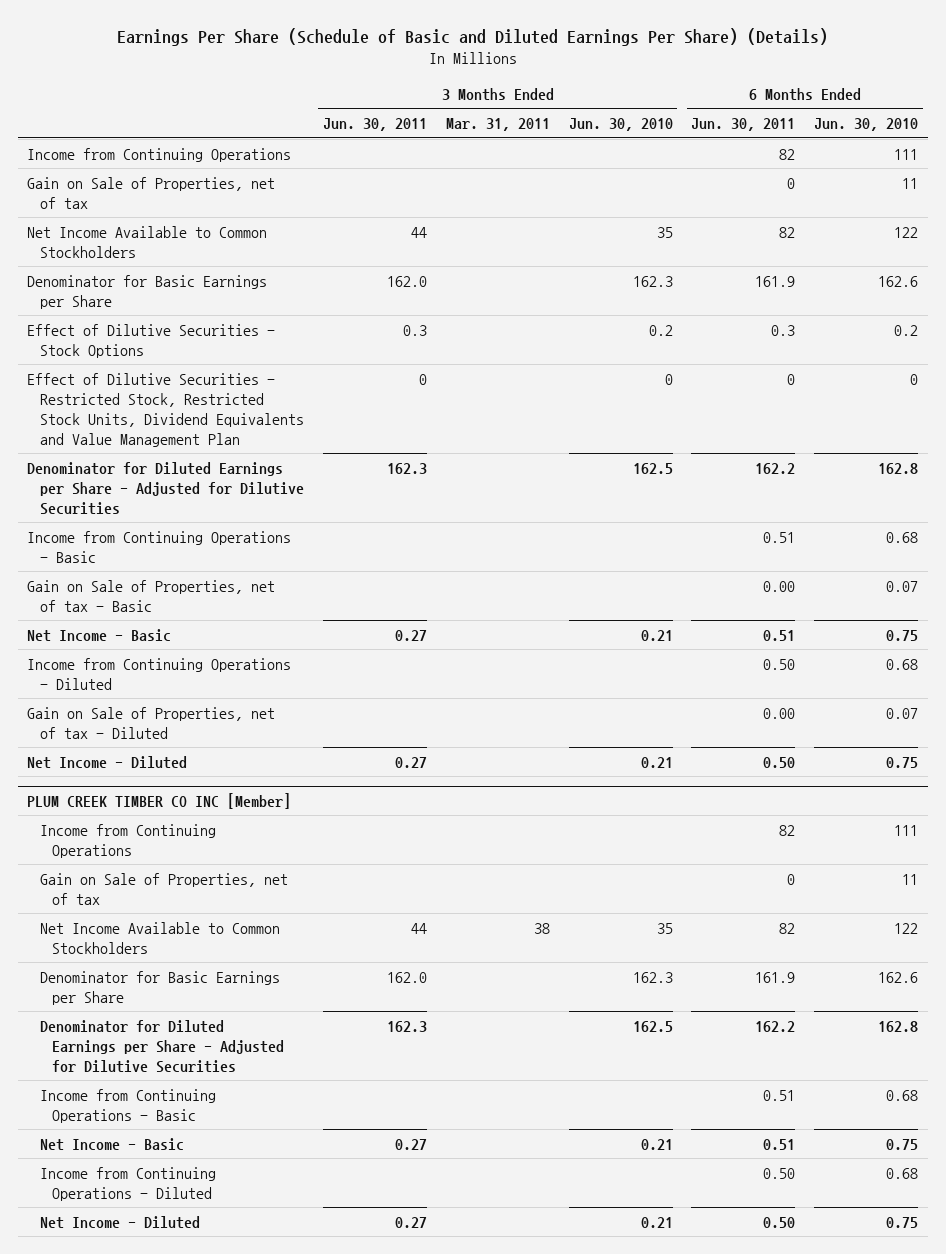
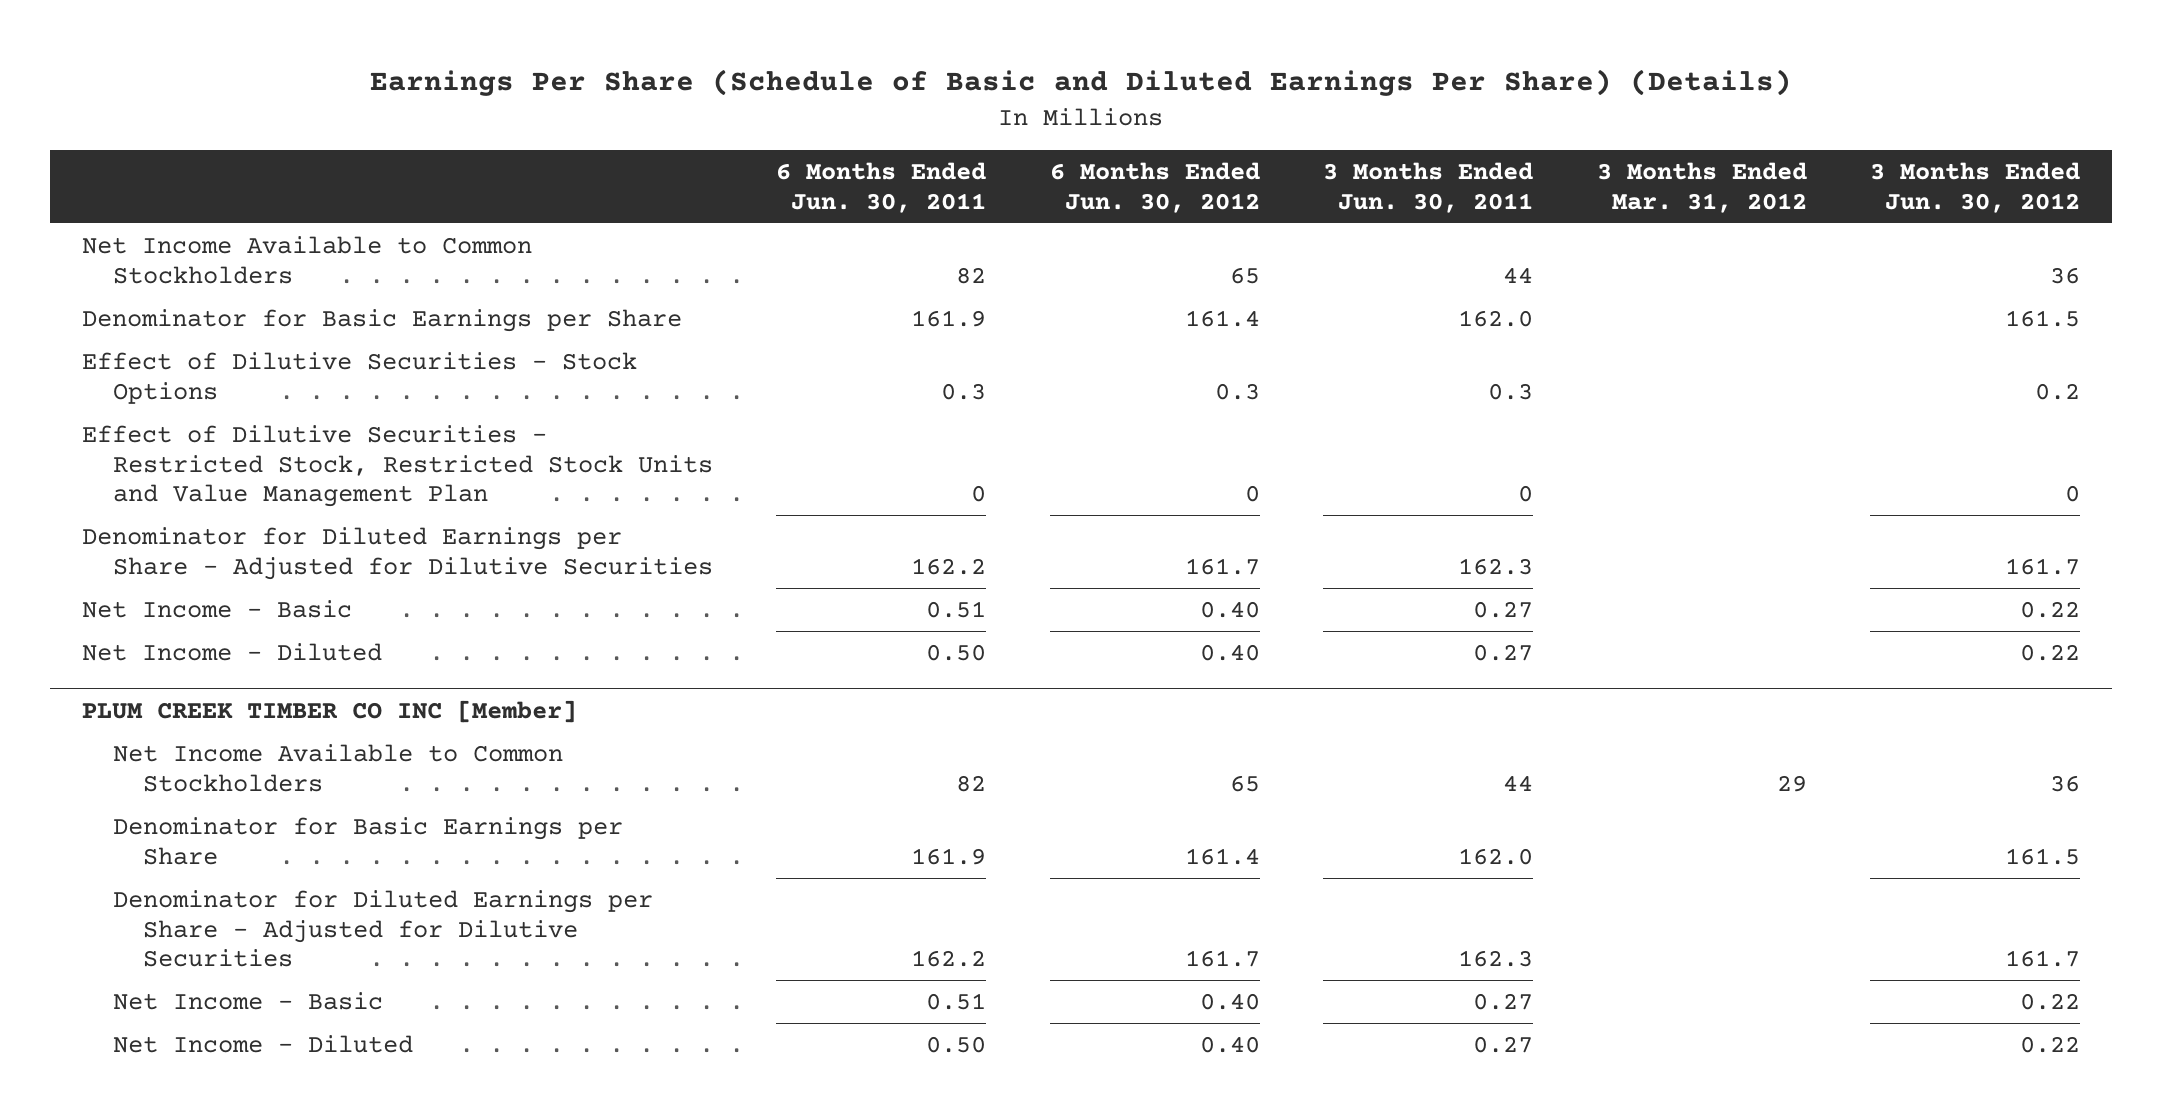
[445,117,550,131] Mar. 31, 2011 -> none
[568,117,673,131] Jun. 30, 2010 -> none
[814,117,919,131] Jun. 30, 2010 -> none
none -> [1049,162,1260,213] 6 Months Ended Jun. 30, 2012
none -> [1596,162,1807,213] 3 Months Ended Mar. 31, 2012
none -> [1870,162,2081,213] 3 Months Ended Jun. 30, 2012
[27,147,292,162] Income from Continuing Operations -> none
[27,176,276,209] Gain on Sale of Properties, net of tax -> none
[27,372,304,447] Effect of Dilutive Securities - Restricted Stock, Restricted Stock Units, Dividend Equivalents and Value Management Plan -> [82,424,713,508] Effect of Dilutive Securities - Restricted Stock, Restricted Stock Units and Value Management Plan
[27,530,292,563] Income from Continuing Operations - Basic -> none
[27,579,276,612] Gain on Sale of Properties, net of tax - Basic -> none
[27,657,292,690] Income from Continuing Operations - Diluted -> none
[27,706,276,739] Gain on Sale of Properties, net of tax - Diluted -> none
[39,823,216,858] Income from Continuing Operations -> none
[39,872,288,905] Gain on Sale of Properties, net of tax -> none
[39,1088,216,1123] Income from Continuing Operations - Basic -> none
[39,1166,216,1201] Income from Continuing Operations - Diluted -> none

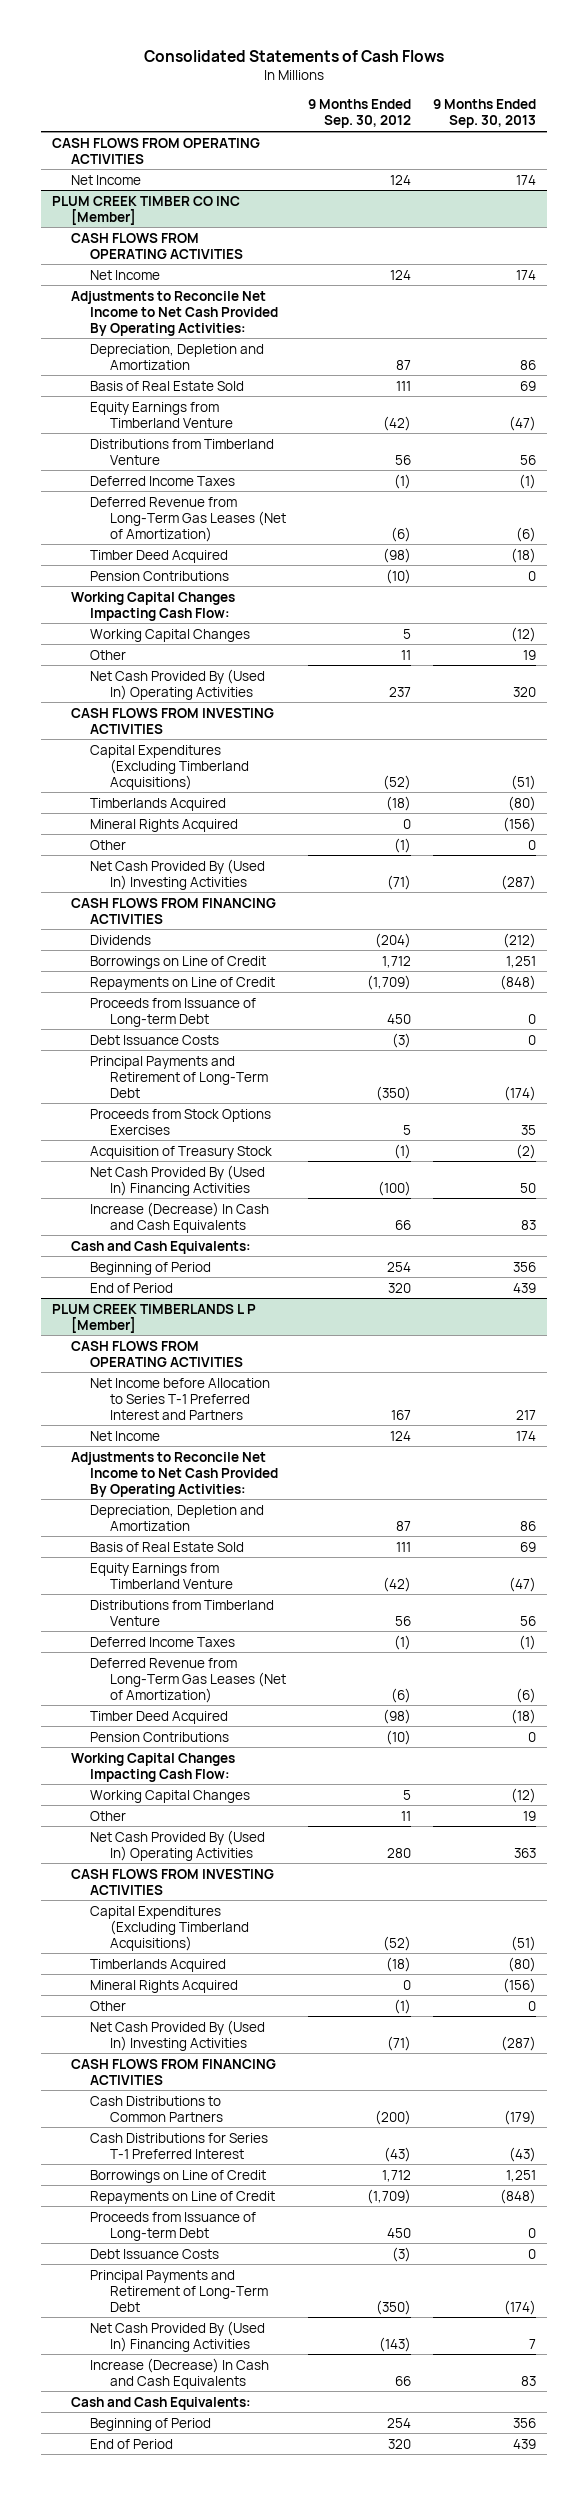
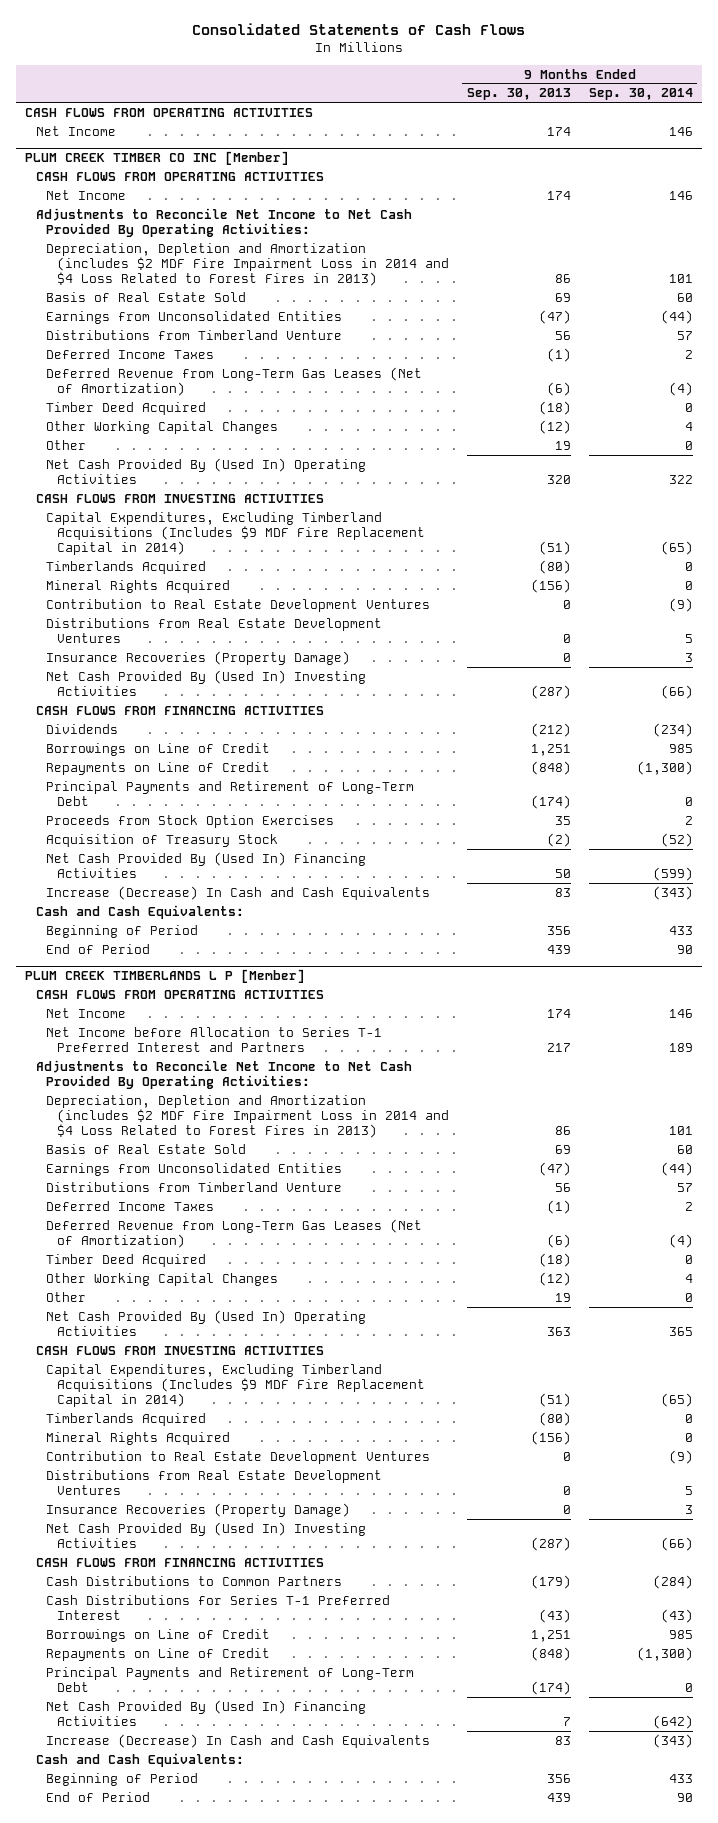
[307,99,411,129] 9 Months Ended Sep. 30, 2012 -> none
none -> [588,88,693,101] Sep. 30, 2014
[90,343,265,370] Depreciation, Depletion and Amortization -> [46,242,450,286] Depreciation, Depletion and Amortization (includes $2 MDF Fire Impairment Loss in 2014 and $4 Loss Related to Forest Fires in 2013)
[90,401,233,428] Equity Earnings from Timberland Venture -> [46,310,343,324] Earnings from Unconsolidated Entities
[90,570,230,581] Pension Contributions -> none
[71,591,236,621] Working Capital Changes Impacting Cash Flow: -> none
[90,628,251,642] Working Capital Changes -> [46,420,279,434] Other Working Capital Changes
[90,744,249,790] Capital Expenditures (Excluding Timberland Acquisitions) -> [46,511,426,555] Capital Expenditures, Excluding Timberland Acquisitions (Includes $9 MDF Fire Replacement Capital in 2014)
[90,839,127,850] Other -> none
none -> [46,598,431,612] Contribution to Real Estate Development Ventures
none -> [46,617,383,643] Distributions from Real Estate Development Ventures
none -> [46,650,351,665] Insurance Recoveries (Property Damage)
[90,997,257,1027] Proceeds from Issuance of Long-term Debt -> none
[90,1034,220,1045] Debt Issuance Costs -> none
[90,1108,272,1135] Proceeds from Stock Options Exercises -> [46,814,335,828] Proceeds from Stock Option Exercises
[90,1377,271,1420] Net Income before Allocation to Series T-1 Preferred Interest and Partners -> [46,1026,383,1052] Net Income before Allocation to Series T-1 Preferred Interest and Partners
[90,1504,265,1531] Depreciation, Depletion and Amortization -> [46,1094,450,1138] Depreciation, Depletion and Amortization (includes $2 MDF Fire Impairment Loss in 2014 and $4 Loss Related to Forest Fires in 2013)
[90,1562,233,1589] Equity Earnings from Timberland Venture -> [46,1162,343,1176] Earnings from Unconsolidated Entities
[90,1731,230,1742] Pension Contributions -> none
[71,1752,236,1782] Working Capital Changes Impacting Cash Flow: -> none
[90,1789,251,1803] Working Capital Changes -> [46,1272,279,1286] Other Working Capital Changes
[90,1905,249,1951] Capital Expenditures (Excluding Timberland Acquisitions) -> [46,1363,426,1407] Capital Expenditures, Excluding Timberland Acquisitions (Includes $9 MDF Fire Replacement Capital in 2014)
[90,2000,127,2011] Other -> none
none -> [46,1450,431,1464] Contribution to Real Estate Development Ventures
none -> [46,1469,383,1495] Distributions from Real Estate Development Ventures
none -> [46,1502,351,1517] Insurance Recoveries (Property Damage)
[90,2211,257,2241] Proceeds from Issuance of Long-term Debt -> none
[90,2248,220,2259] Debt Issuance Costs -> none

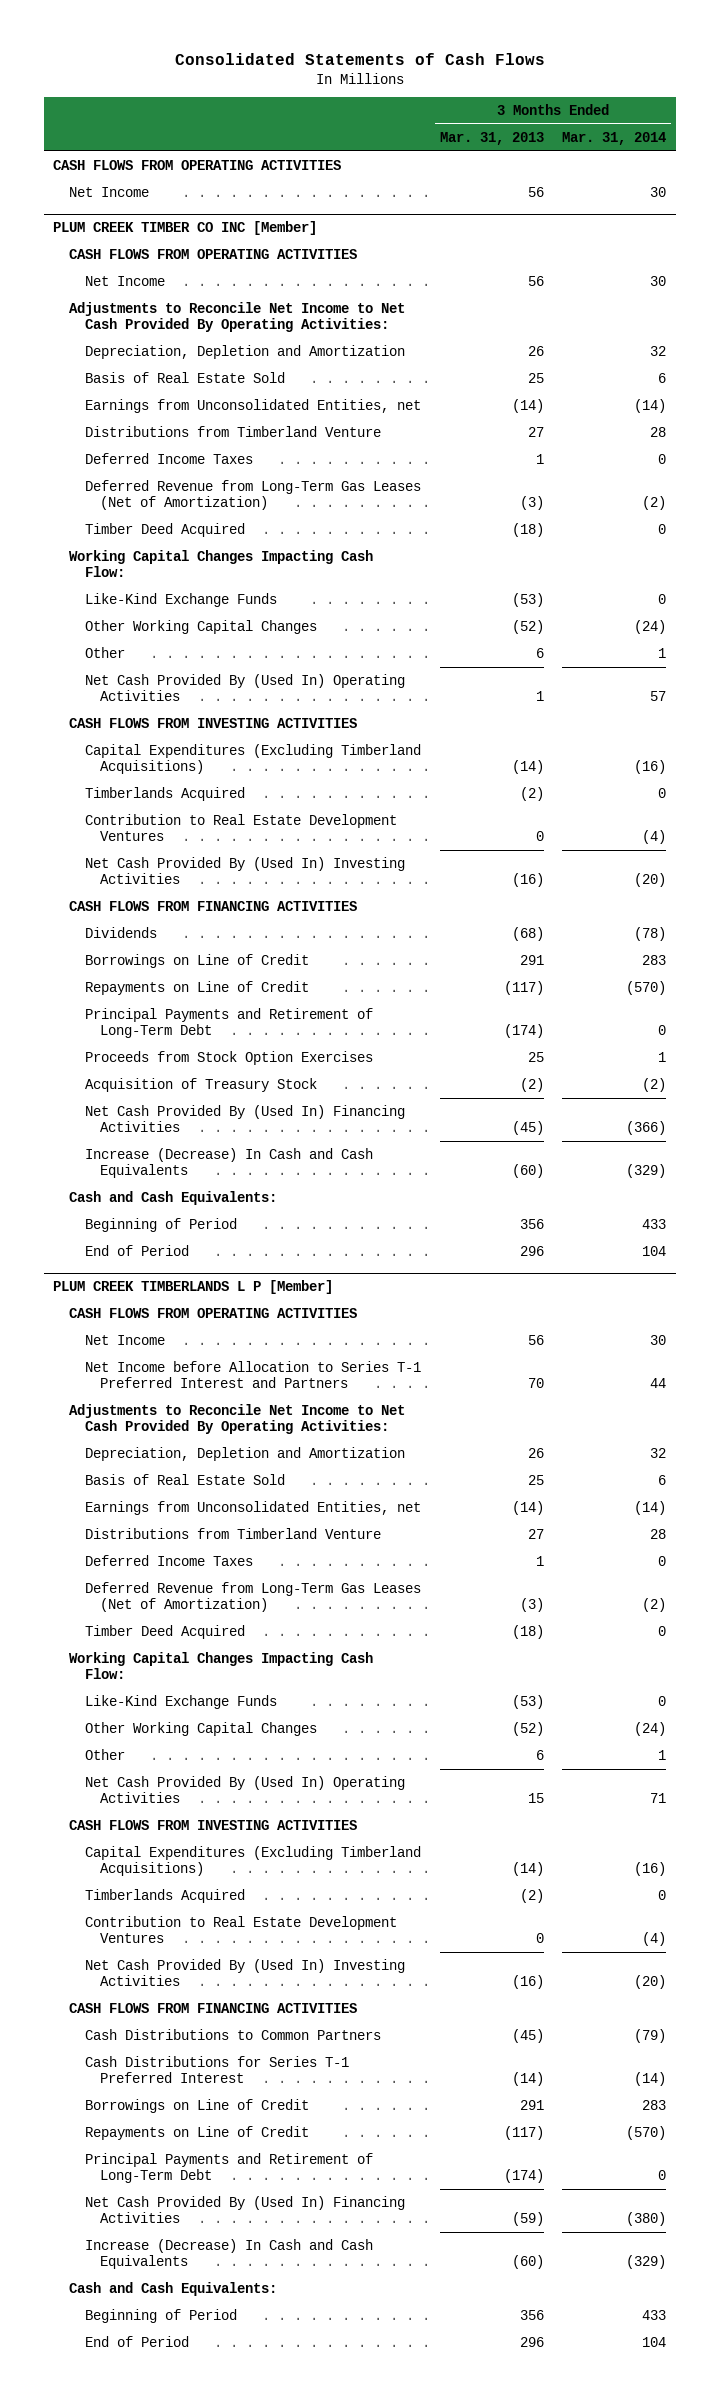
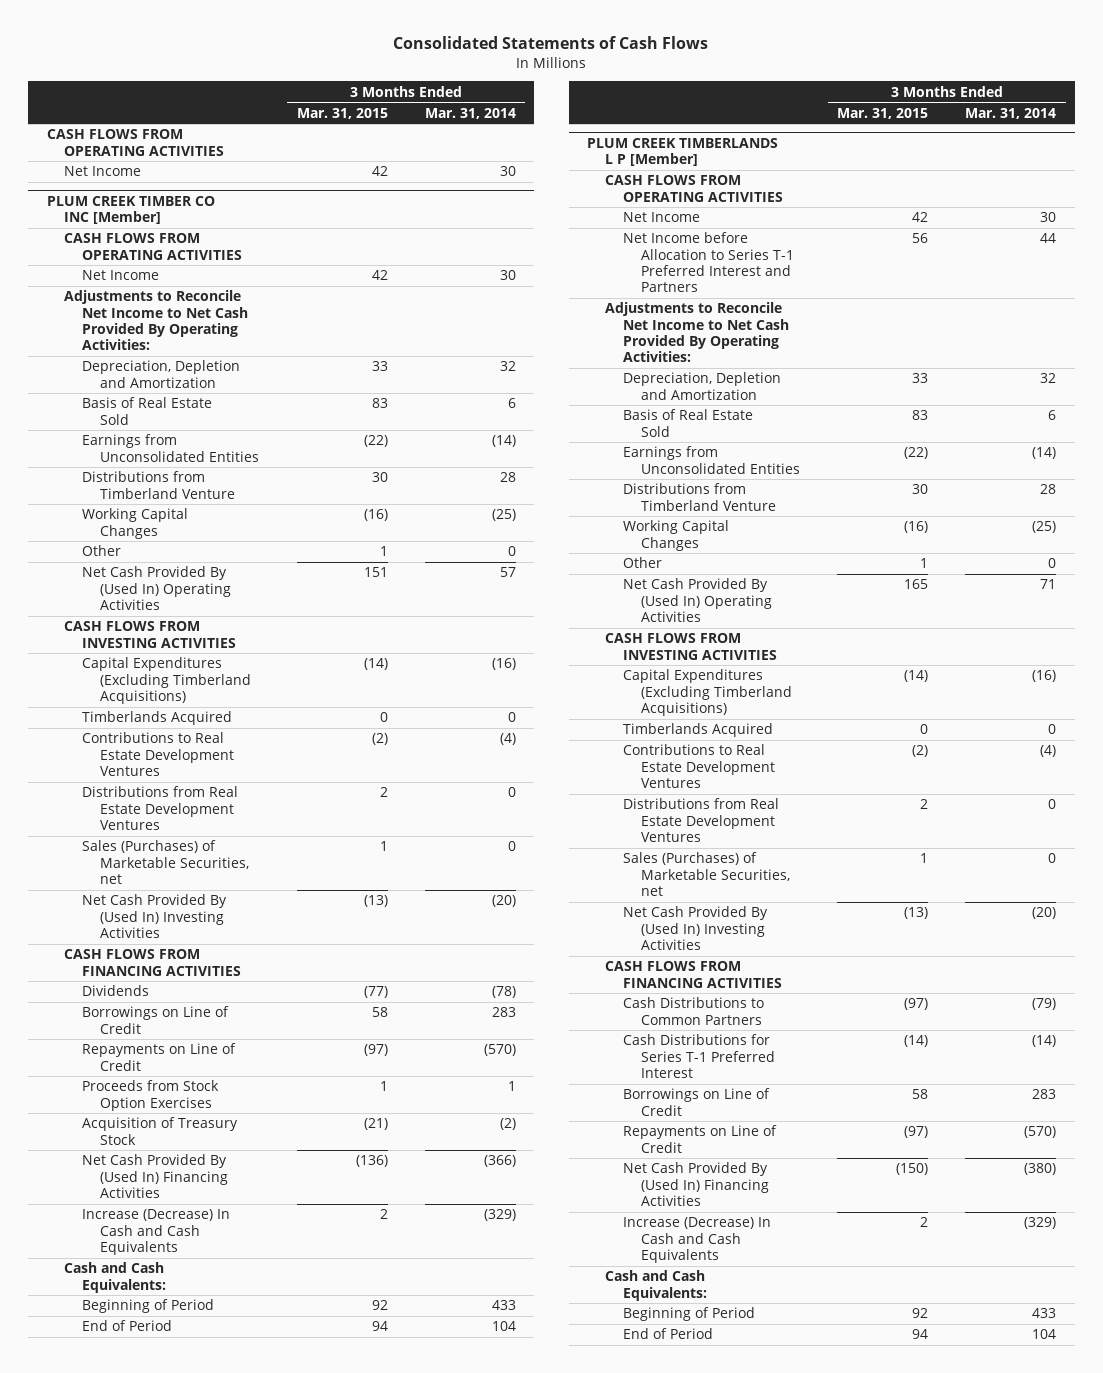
[439,131,544,145] Mar. 31, 2013 -> none
none -> [296,107,388,119] Mar. 31, 2015
[84,398,421,413] Earnings from Unconsolidated Entities, net -> [82,434,260,462] Earnings from Unconsolidated Entities
[84,452,253,464] Deferred Income Taxes -> none
[84,479,421,511] Deferred Revenue from Long-Term Gas Leases (Net of Amortization) -> none
[84,522,245,537] Timber Deed Acquired -> none
[68,549,373,578] Working Capital Changes Impacting Cash Flow: -> none
[84,592,277,607] Like-Kind Exchange Funds -> none
[84,619,317,634] Other Working Capital Changes -> [82,508,189,539] Working Capital Changes
[634,619,667,634] (24) -> [491,509,516,522] (25)
[658,647,667,658] 1 -> [507,546,516,557] 0
[84,813,397,842] Contribution to Real Estate Development Ventures -> [82,732,235,777] Contributions to Real Estate Development Ventures
none -> [82,786,239,831] Distributions from Real Estate Development Ventures
none -> [82,840,250,885] Sales (Purchases) of Marketable Securities, net
[84,1007,373,1039] Principal Payments and Retirement of Long-Term Debt -> none
[84,1500,421,1515] Earnings from Unconsolidated Entities, net -> [623,446,800,474] Earnings from Unconsolidated Entities
[84,1554,253,1566] Deferred Income Taxes -> none
[84,1581,421,1613] Deferred Revenue from Long-Term Gas Leases (Net of Amortization) -> none
[84,1624,245,1639] Timber Deed Acquired -> none
[68,1651,373,1680] Working Capital Changes Impacting Cash Flow: -> none
[84,1694,277,1709] Like-Kind Exchange Funds -> none
[84,1721,317,1736] Other Working Capital Changes -> [623,520,730,551] Working Capital Changes
[634,1721,667,1736] (24) -> [1032,521,1057,534] (25)
[658,1749,667,1760] 1 -> [1048,558,1057,569] 0
[84,1915,397,1944] Contribution to Real Estate Development Ventures -> [623,744,775,789] Contributions to Real Estate Development Ventures
none -> [623,798,780,843] Distributions from Real Estate Development Ventures
none -> [623,852,790,897] Sales (Purchases) of Marketable Securities, net
[84,2152,373,2184] Principal Payments and Retirement of Long-Term Debt -> none

